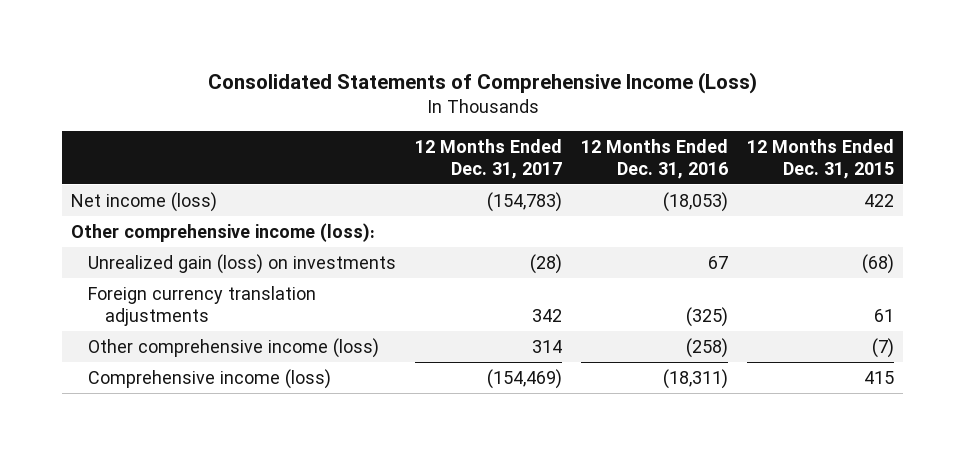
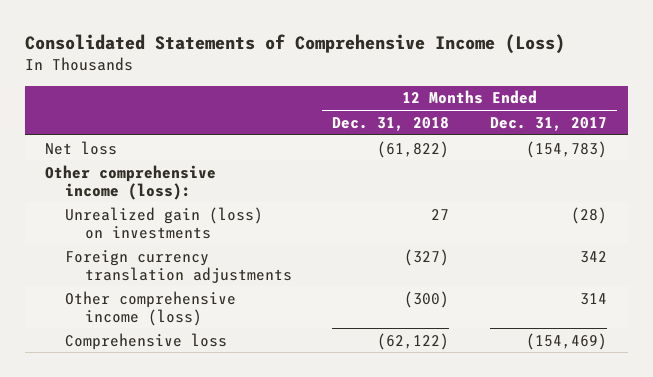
[580,138,728,179] 12 Months Ended Dec. 31, 2016 -> none
[746,138,894,179] 12 Months Ended Dec. 31, 2015 -> none
none -> [332,116,450,131] Dec. 31, 2018
[71,191,218,212] Net income (loss) -> [45,140,118,155] Net loss
[88,368,332,389] Comprehensive income (loss) -> [65,332,228,350] Comprehensive loss

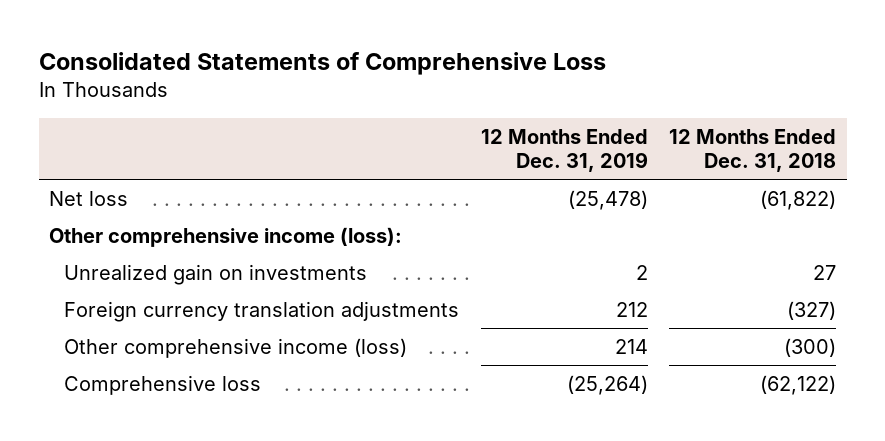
[25,34,566,55] Consolidated Statements of Comprehensive Income (Loss) -> [38,51,606,75] Consolidated Statements of Comprehensive Loss
[490,116,608,131] Dec. 31, 2017 -> none
none -> [480,128,648,173] 12 Months Ended Dec. 31, 2019
[65,206,264,239] Unrealized gain (loss) on investments -> [63,264,367,286] Unrealized gain on investments

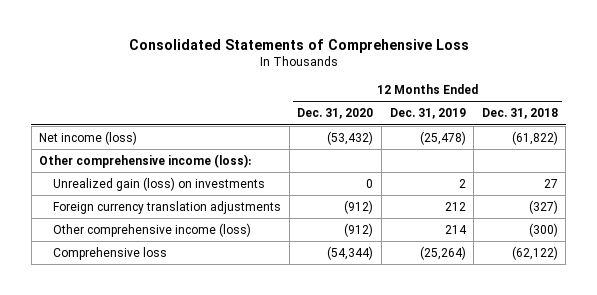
none -> [297,108,374,120] Dec. 31, 2020
[49,191,129,207] Net loss -> [39,130,138,145] Net income (loss)
[63,264,367,286] Unrealized gain on investments -> [53,176,266,191] Unrealized gain (loss) on investments

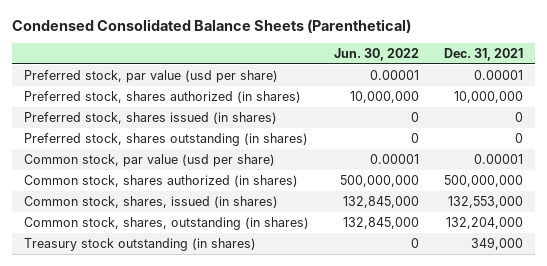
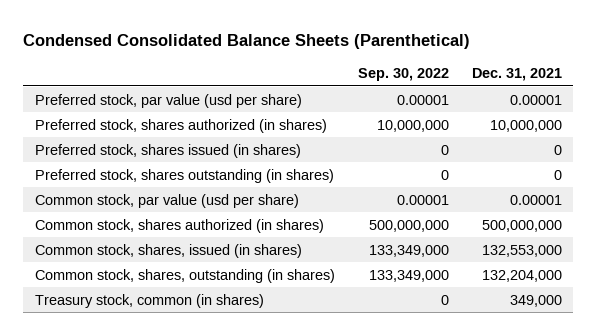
[333,48,419,62] Jun. 30, 2022 -> none
none -> [357,67,449,81] Sep. 30, 2022
[24,237,257,251] Treasury stock outstanding (in shares) -> [34,293,264,308] Treasury stock, common (in shares)

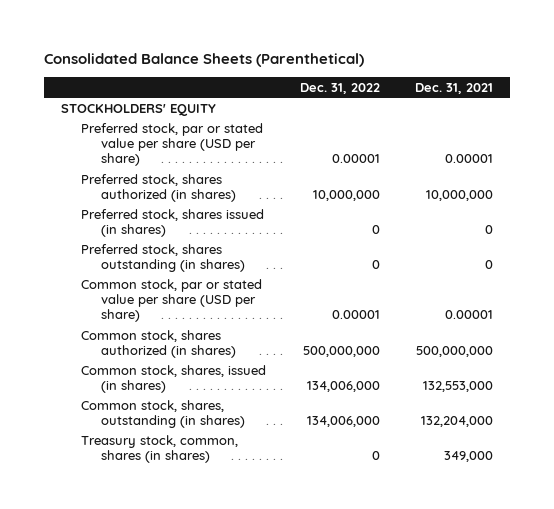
[23,33,471,49] Condensed Consolidated Balance Sheets (Parenthetical) -> [44,53,365,68] Consolidated Balance Sheets (Parenthetical)
[357,67,449,81] Sep. 30, 2022 -> none
none -> [300,82,381,94] Dec. 31, 2022
none -> [61,103,217,116] STOCKHOLDERS' EQUITY
[34,93,302,108] Preferred stock, par value (usd per share) -> [81,122,264,167] Preferred stock, par or stated value per share (USD per share)
[34,193,299,208] Common stock, par value (usd per share) -> [81,278,263,323] Common stock, par or stated value per share (USD per share)
[34,293,264,308] Treasury stock, common (in shares) -> [81,434,239,463] Treasury stock, common, shares (in shares)

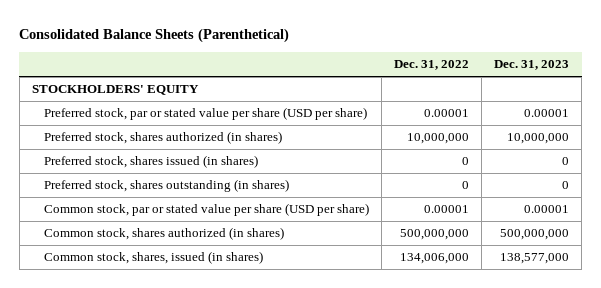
[414,82,493,94] Dec. 31, 2021 -> none
none -> [494,59,570,70] Dec. 31, 2023
[81,399,245,428] Common stock, shares, outstanding (in shares) -> none
[81,434,239,463] Treasury stock, common, shares (in shares) -> none

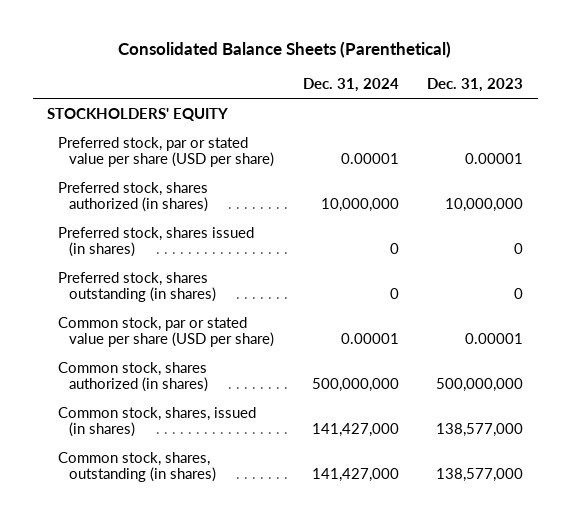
[393,59,469,70] Dec. 31, 2022 -> none
none -> [302,78,399,93] Dec. 31, 2024
none -> [57,451,217,483] Common stock, shares, outstanding (in shares)

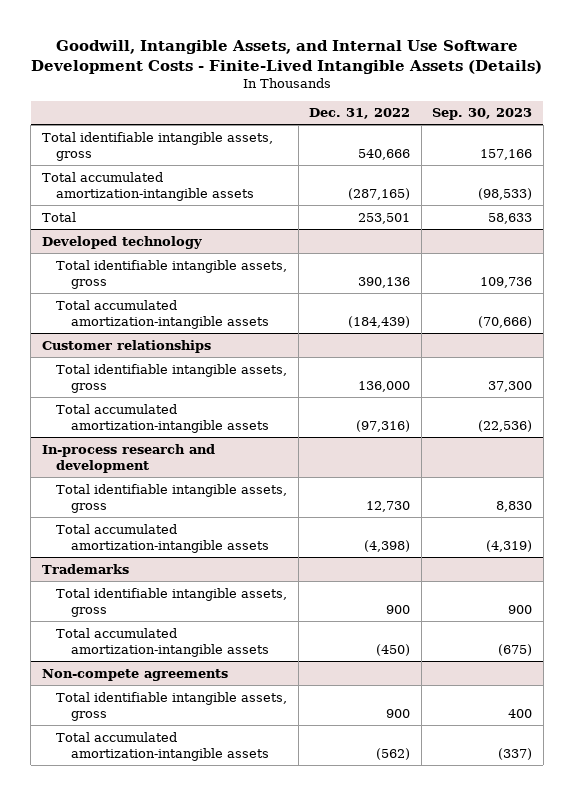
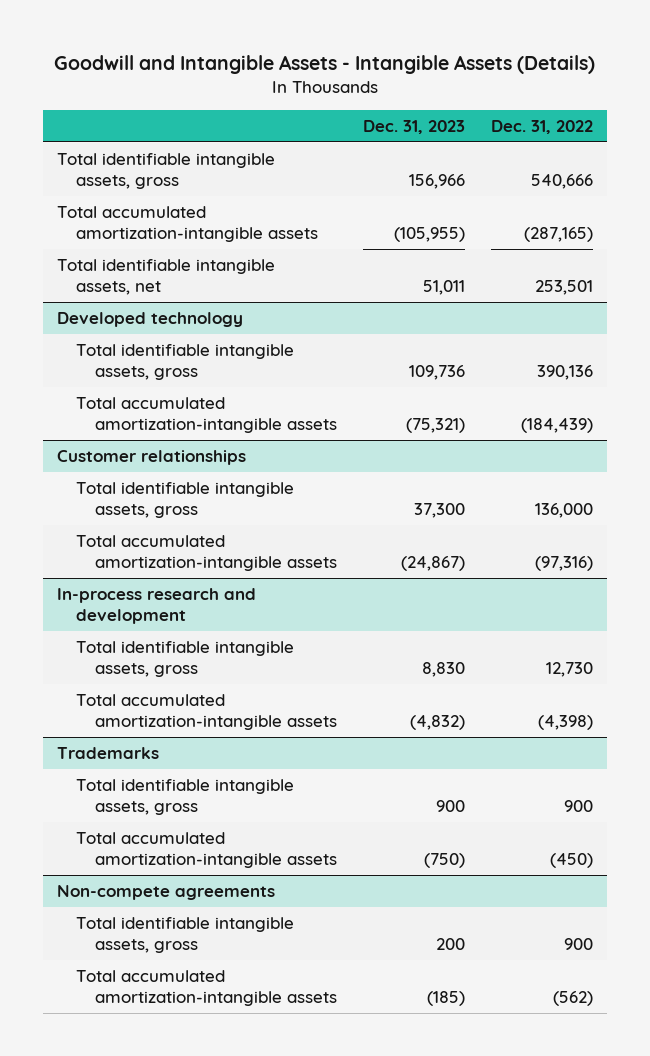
[31,39,543,74] Goodwill, Intangible Assets, and Internal Use Software Development Costs - Finite-Lived Intangible Assets (Details) -> [53,54,595,74] Goodwill and Intangible Assets - Intangible Assets (Details)
[432,108,533,121] Sep. 30, 2023 -> none
none -> [363,119,466,134] Dec. 31, 2023
[41,211,76,222] Total -> [56,258,275,296] Total identifiable intangible assets, net

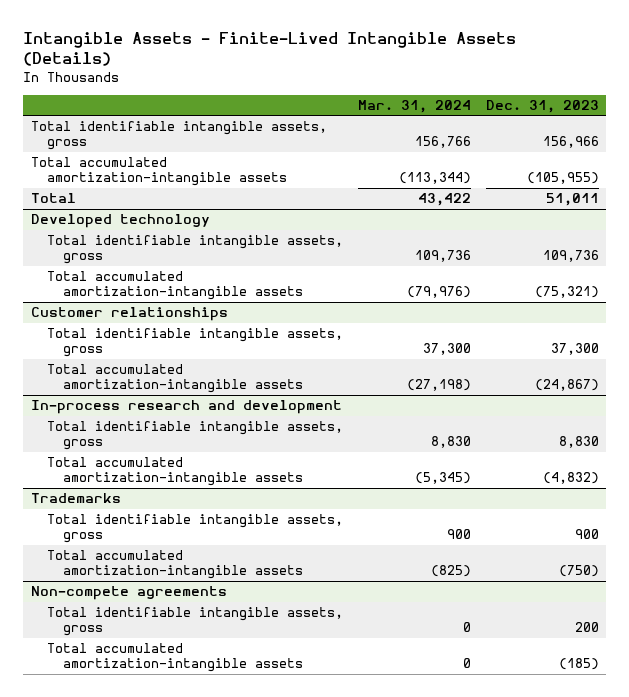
[53,54,595,74] Goodwill and Intangible Assets - Intangible Assets (Details) -> [23,31,517,66] Intangible Assets - Finite-Lived Intangible Assets (Details)
[491,119,594,134] Dec. 31, 2022 -> none
none -> [357,100,471,114] Mar. 31, 2024
[56,258,275,296] Total identifiable intangible assets, net -> [30,193,76,204] Total

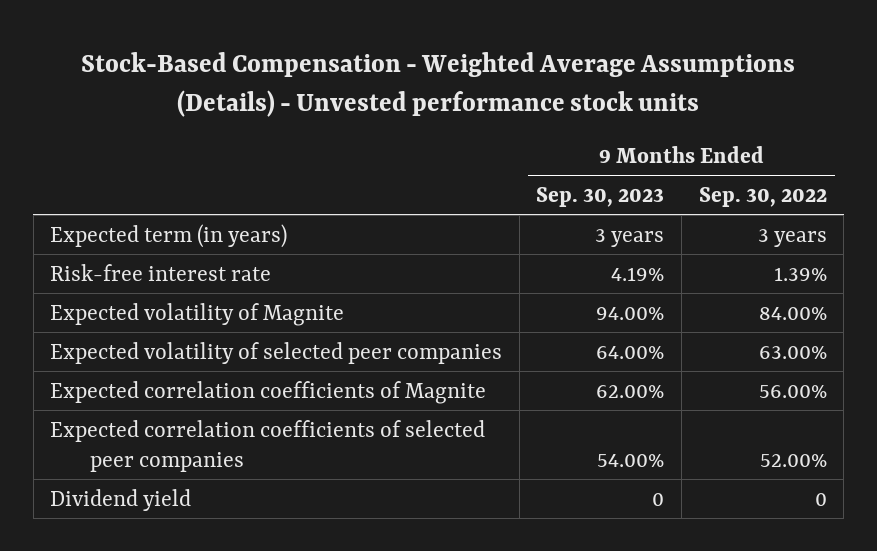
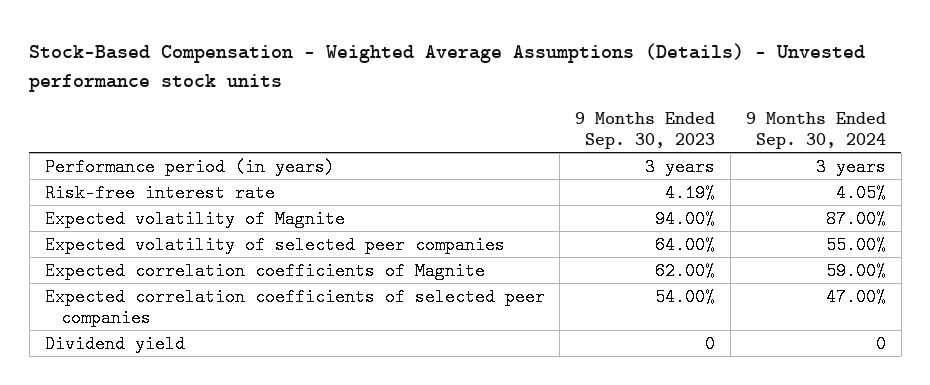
[698,186,827,207] Sep. 30, 2022 -> none
none -> [745,111,886,150] 9 Months Ended Sep. 30, 2024
[50,223,288,248] Expected term (in years) -> [44,157,335,176] Performance period (in years)

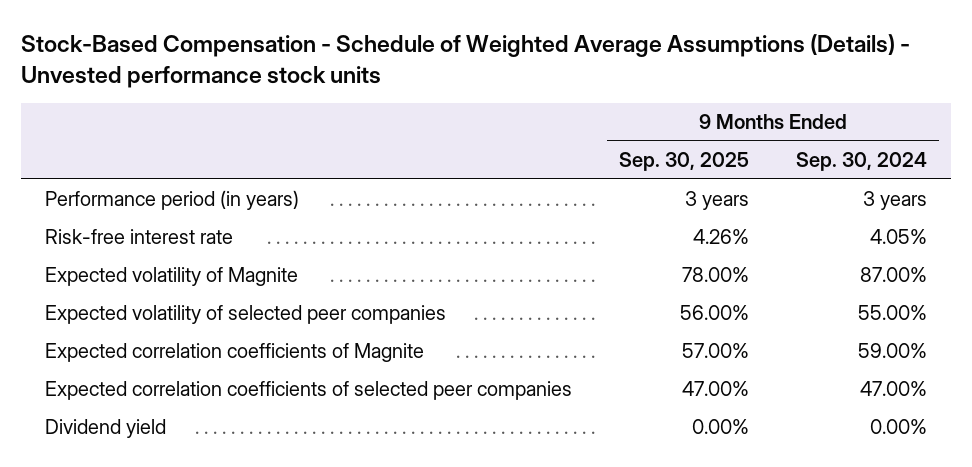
[29,42,866,92] Stock-Based Compensation - Weighted Average Assumptions (Details) - Unvested performance stock units -> [20,34,910,89] Stock-Based Compensation - Schedule of Weighted Average Assumptions (Details) - Unvested performance stock units
[575,111,716,150] 9 Months Ended Sep. 30, 2023 -> none
none -> [618,152,749,172] Sep. 30, 2025
[875,334,886,353] 0 -> [870,419,928,435] 0.00%

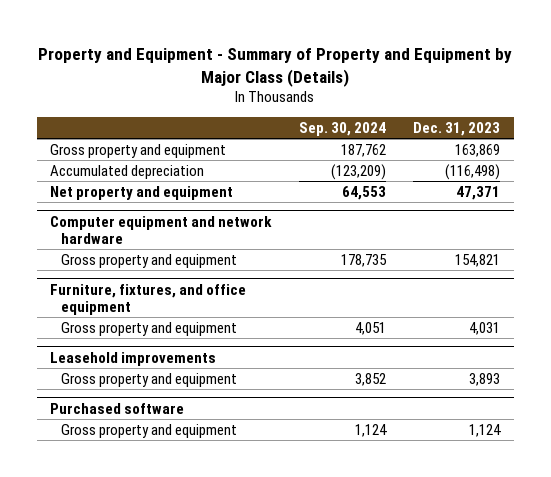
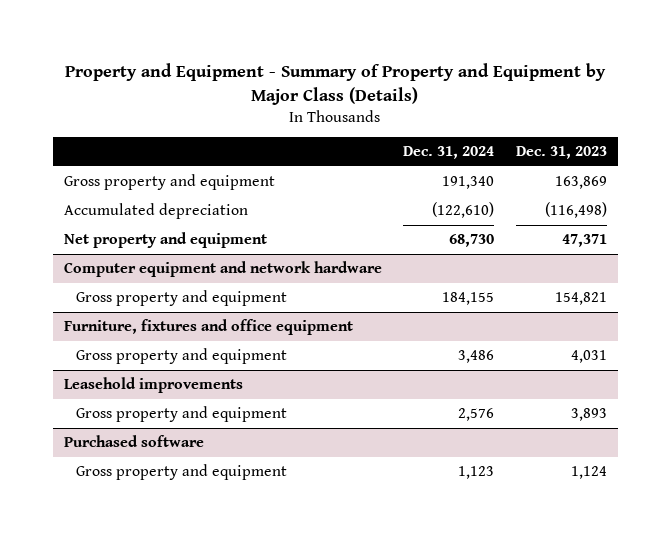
[298,122,386,137] Sep. 30, 2024 -> none
none -> [403,146,495,160] Dec. 31, 2024
[50,283,247,316] Furniture, fixtures, and office equipment -> [63,319,353,336] Furniture, fixtures and office equipment

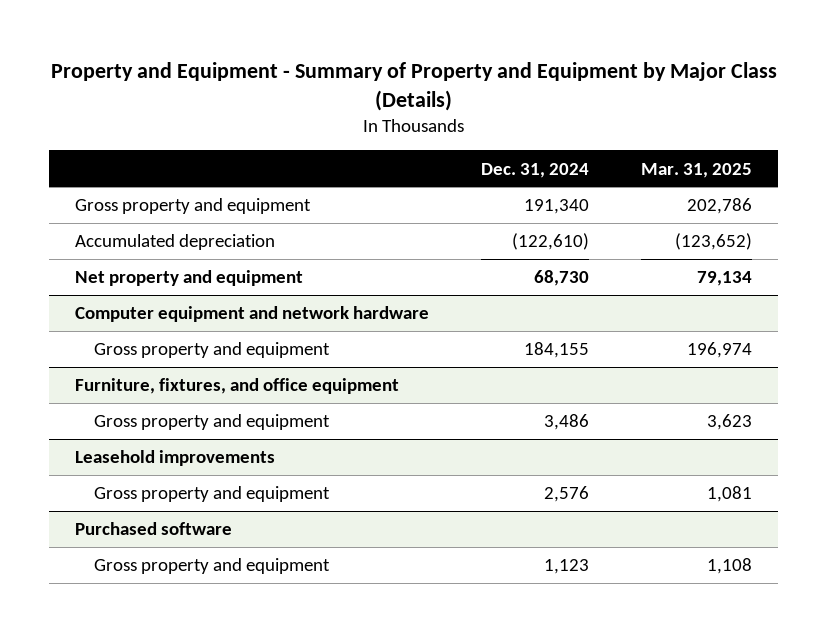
[515,146,607,160] Dec. 31, 2023 -> none
none -> [641,162,753,178] Mar. 31, 2025
[63,319,353,336] Furniture, fixtures and office equipment -> [75,378,400,395] Furniture, fixtures, and office equipment

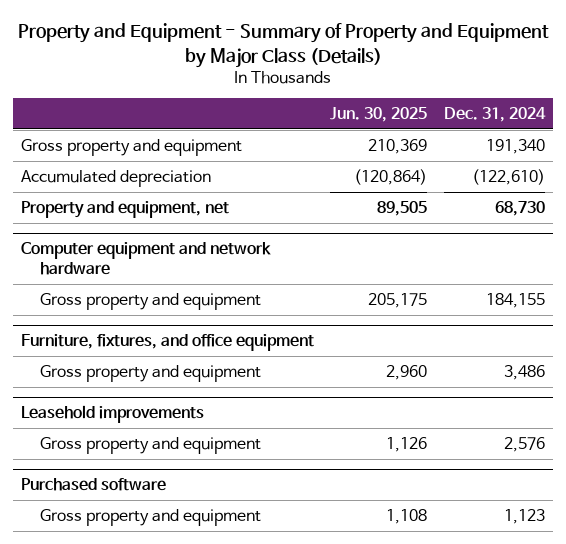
[641,162,753,178] Mar. 31, 2025 -> none
none -> [330,107,428,123] Jun. 30, 2025
[75,270,304,287] Net property and equipment -> [20,200,229,218] Property and equipment, net

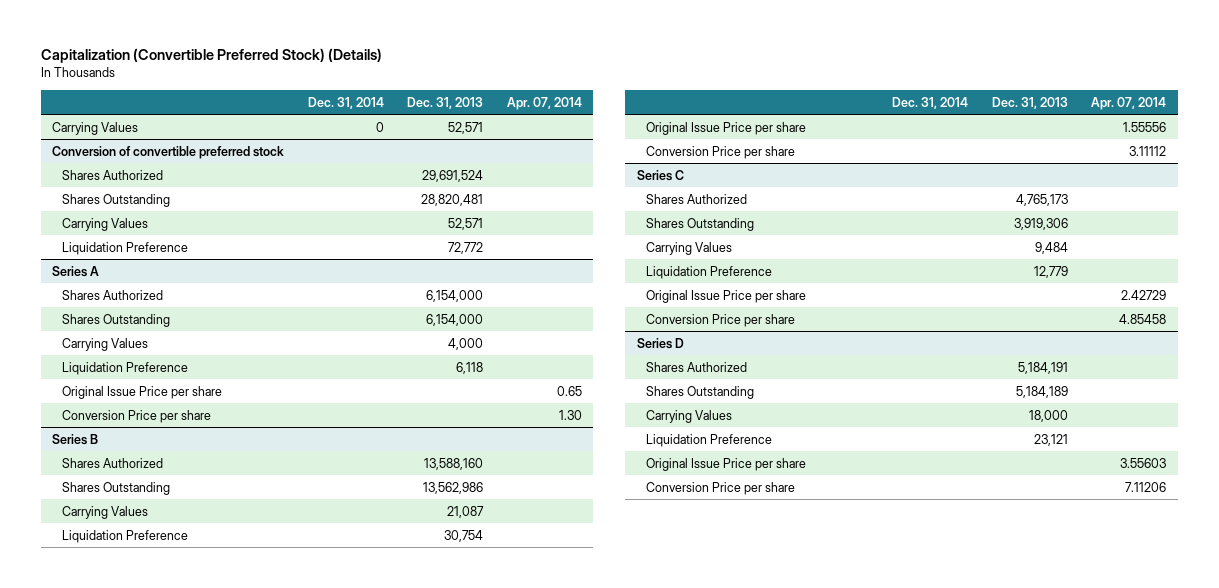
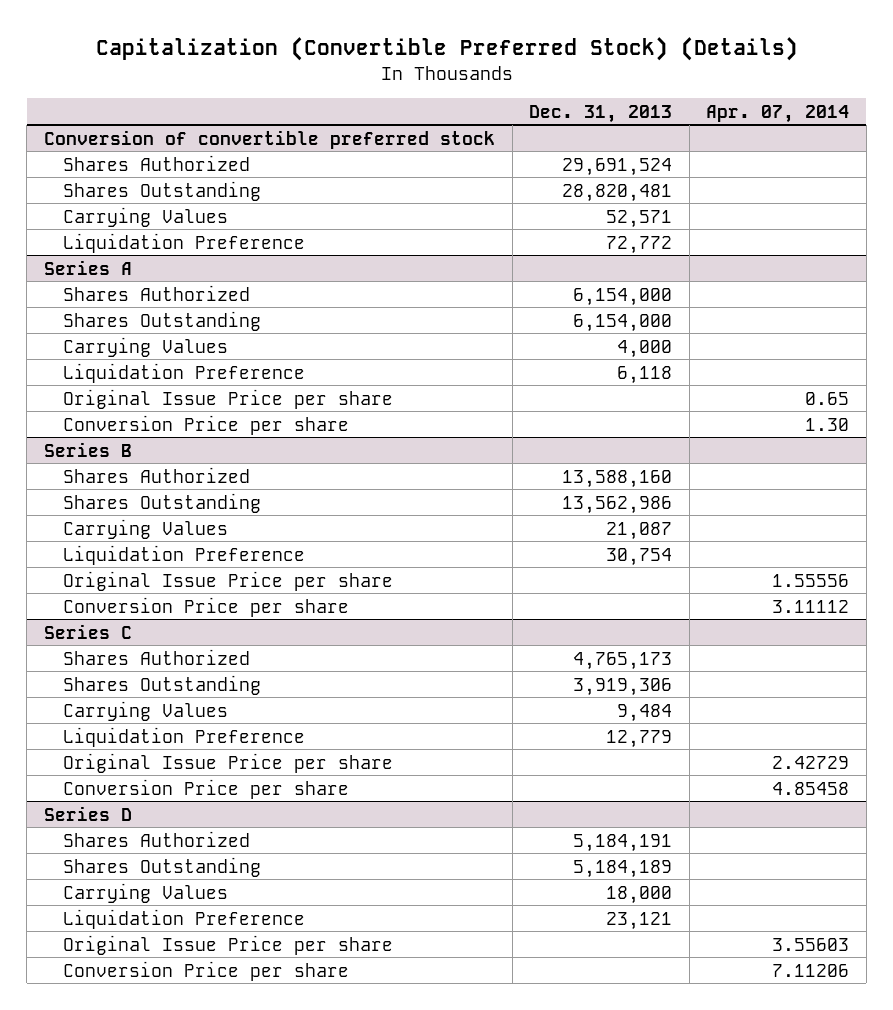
[307,96,384,109] Dec. 31, 2014 -> none
[52,121,139,135] Carrying Values -> none

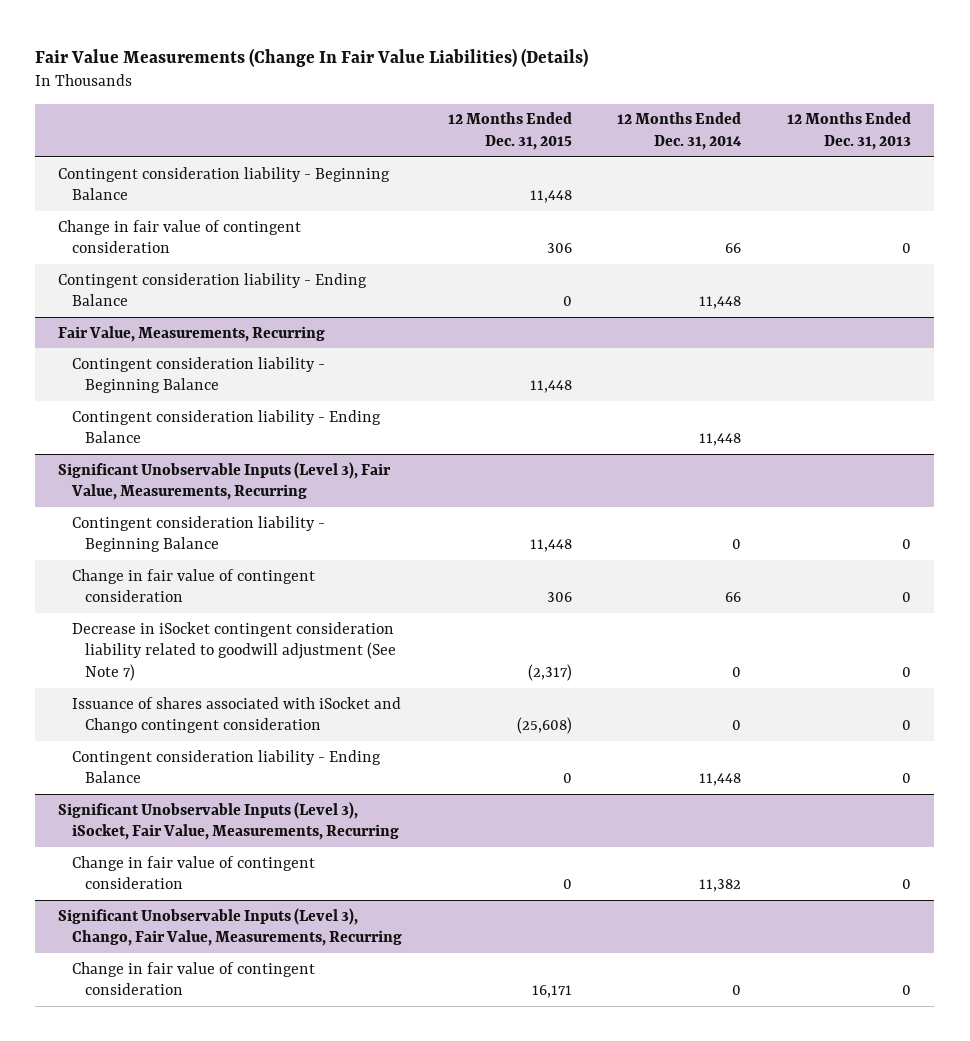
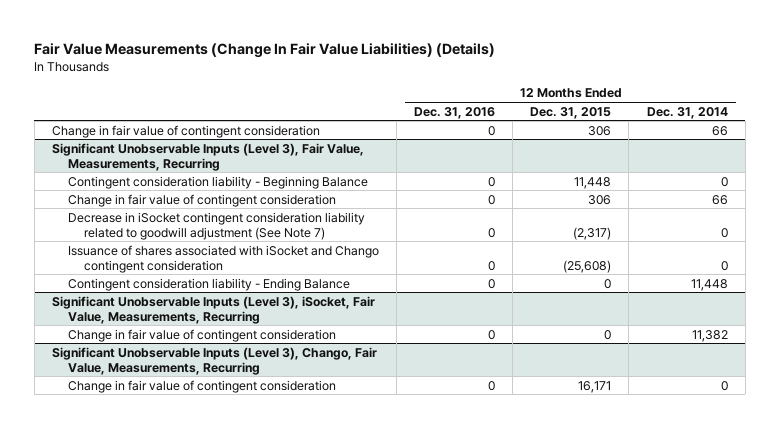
[787,112,912,151] 12 Months Ended Dec. 31, 2013 -> none
none -> [414,106,496,119] Dec. 31, 2016
[58,166,391,201] Contingent consideration liability - Beginning Balance -> none
[58,272,368,307] Contingent consideration liability - Ending Balance -> none
[58,325,326,342] Fair Value, Measurements, Recurring -> none
[71,356,325,394] Contingent consideration liability - Beginning Balance -> none
[71,409,381,444] Contingent consideration liability - Ending Balance -> none

